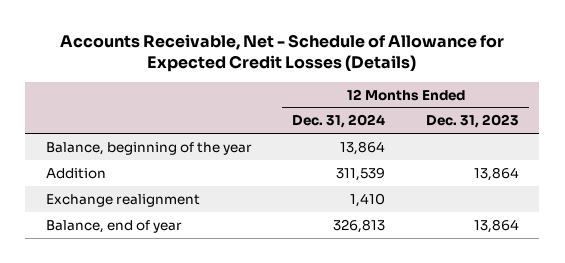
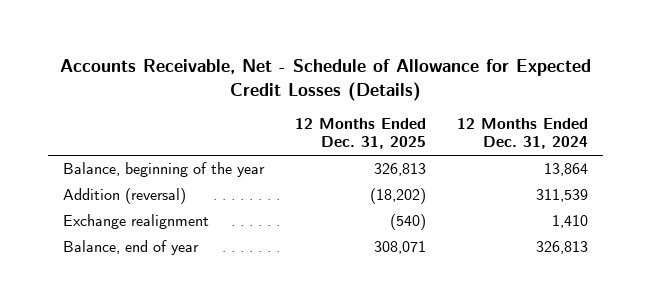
[425,114,519,129] Dec. 31, 2023 -> none
none -> [295,118,427,150] 12 Months Ended Dec. 31, 2025
[45,167,106,179] Addition -> [63,188,187,205] Addition (reversal)

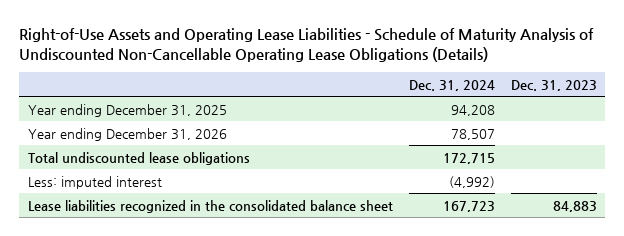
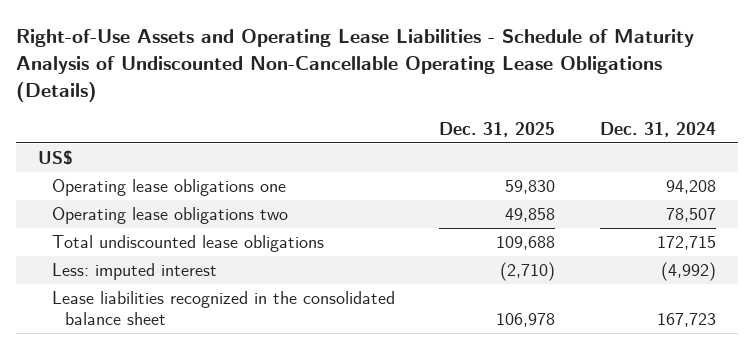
[510,79,597,91] Dec. 31, 2023 -> none
none -> [439,121,556,137] Dec. 31, 2025
none -> [38,150,74,166] US$
[27,103,227,117] Year ending December 31, 2025 -> [51,179,286,197] Operating lease obligations one
[27,127,227,141] Year ending December 31, 2026 -> [51,207,288,225] Operating lease obligations two

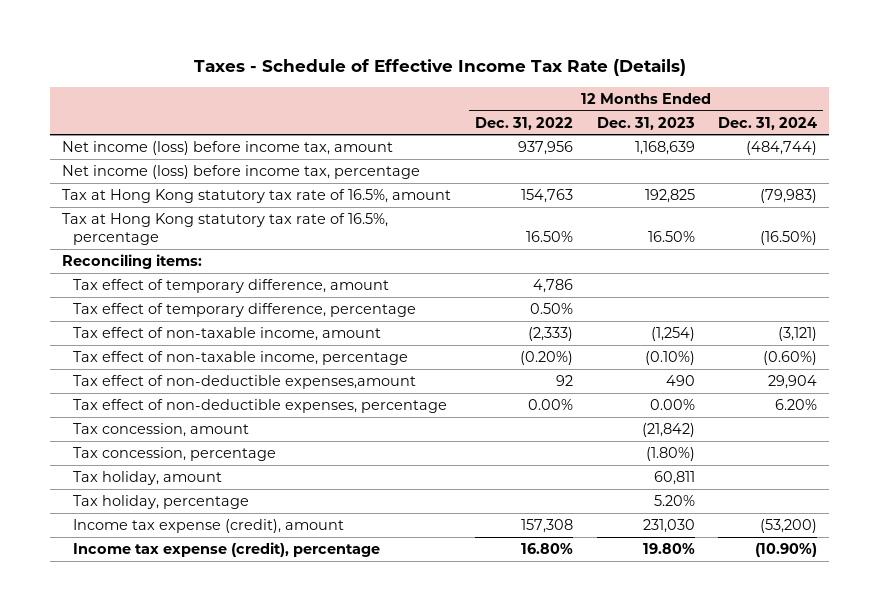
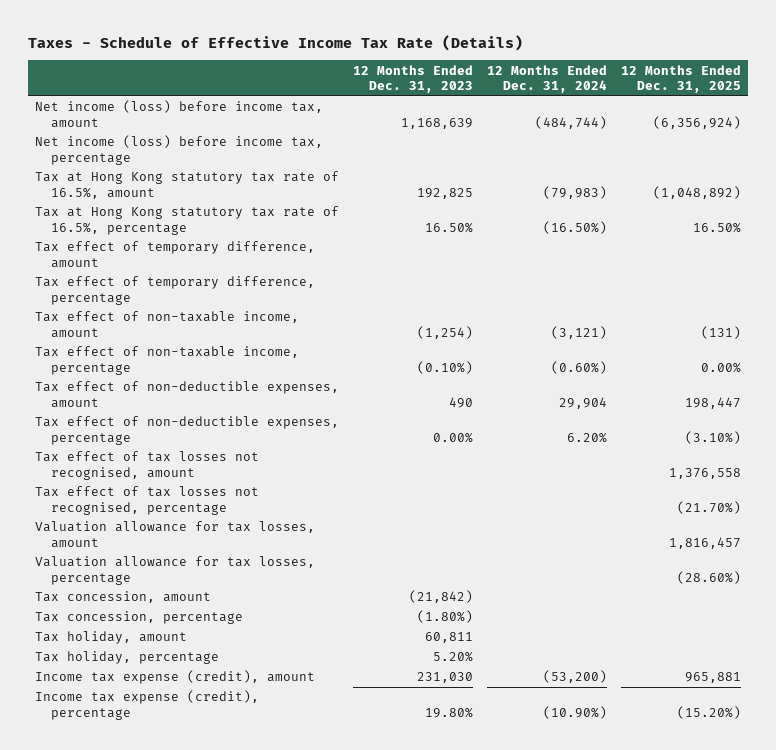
[474,116,573,130] Dec. 31, 2022 -> none
none -> [621,64,742,94] 12 Months Ended Dec. 31, 2025
[61,253,202,269] Reconciling items: -> none
[72,374,416,389] Tax effect of non-deductible expenses,amount -> [35,381,340,408] Tax effect of non-deductible expenses, amount
none -> [35,451,260,480] Tax effect of tax losses not recognised, amount
none -> [35,486,260,515] Tax effect of tax losses not recognised, percentage
none -> [35,521,316,548] Valuation allowance for tax losses, amount
none -> [35,556,316,585] Valuation allowance for tax losses, percentage

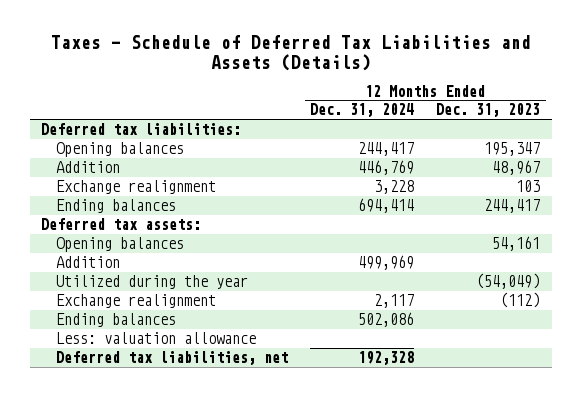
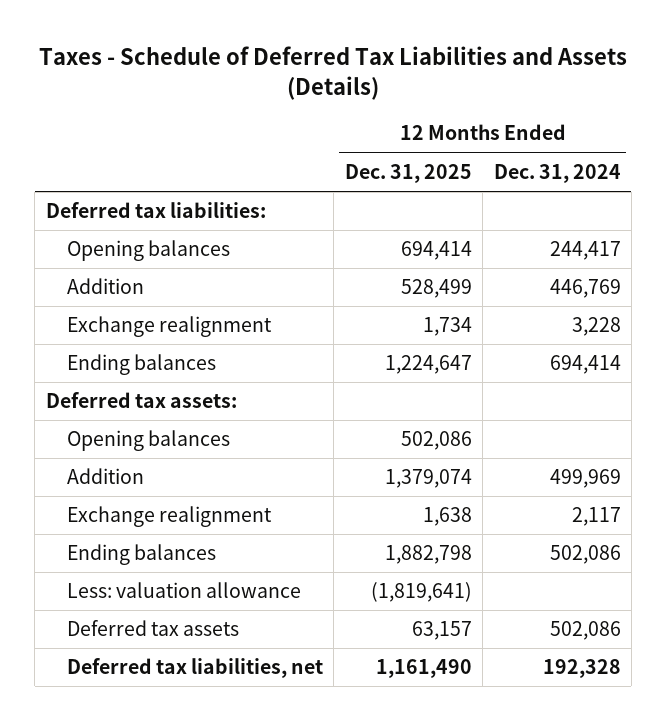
[436,103,541,118] Dec. 31, 2023 -> none
none -> [344,163,472,183] Dec. 31, 2025
[55,275,248,290] Utilized during the year -> none
none -> [67,620,240,637] Deferred tax assets

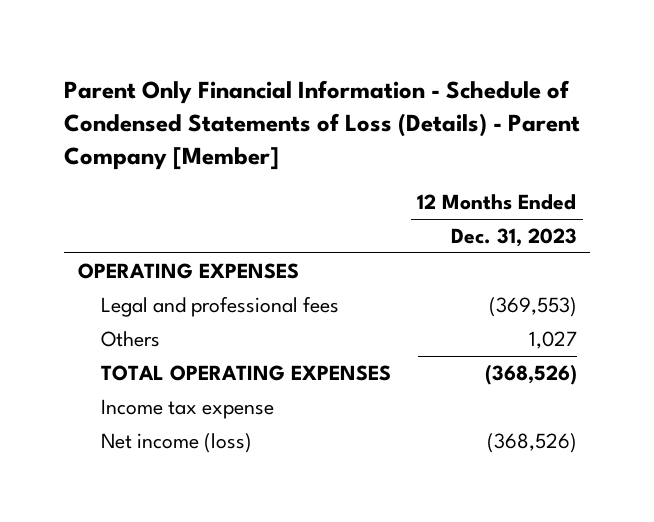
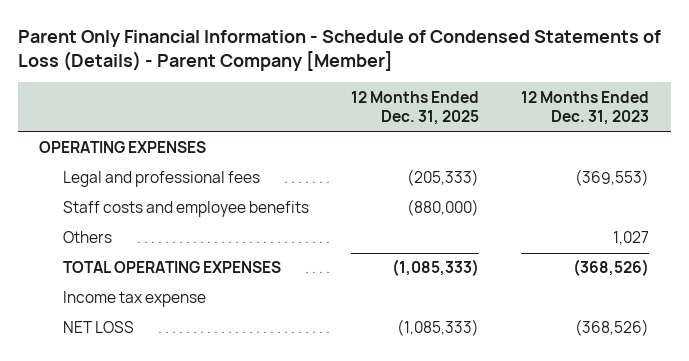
none -> [351,90,480,126] 12 Months Ended Dec. 31, 2025
none -> [62,201,309,218] Staff costs and employee benefits
[101,432,253,453] Net income (loss) -> [62,321,134,334] NET LOSS

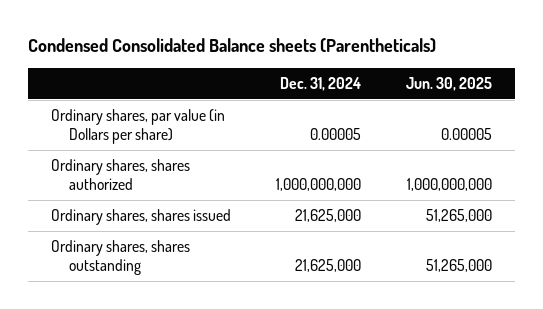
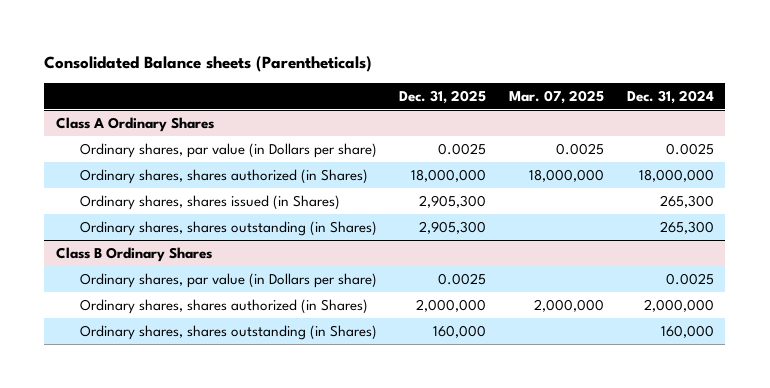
[27,38,436,54] Condensed Consolidated Balance sheets (Parentheticals) -> [44,55,373,72] Consolidated Balance sheets (Parentheticals)
[405,77,492,92] Jun. 30, 2025 -> none
none -> [399,89,487,104] Dec. 31, 2025
none -> [509,89,605,104] Mar. 07, 2025
none -> [55,116,214,132] Class A Ordinary Shares
[309,127,361,140] 0.00005 -> [665,142,714,155] 0.0025
[50,159,190,190] Ordinary shares, shares authorized -> [79,168,368,184] Ordinary shares, shares authorized (in Shares)
[275,177,361,191] 1,000,000,000 -> [638,168,714,182] 18,000,000
[50,209,231,226] Ordinary shares, shares issued -> [79,194,340,210] Ordinary shares, shares issued (in Shares)
[294,209,361,223] 21,625,000 -> [659,194,714,208] 265,300
[50,240,190,275] Ordinary shares, shares outstanding -> [79,220,377,236] Ordinary shares, shares outstanding (in Shares)
[294,258,361,272] 21,625,000 -> [659,220,714,234] 265,300
none -> [55,246,212,262] Class B Ordinary Shares
none -> [79,272,377,288] Ordinary shares, par value (in Dollars per share)
none -> [79,298,368,314] Ordinary shares, shares authorized (in Shares)
none -> [79,324,377,340] Ordinary shares, shares outstanding (in Shares)

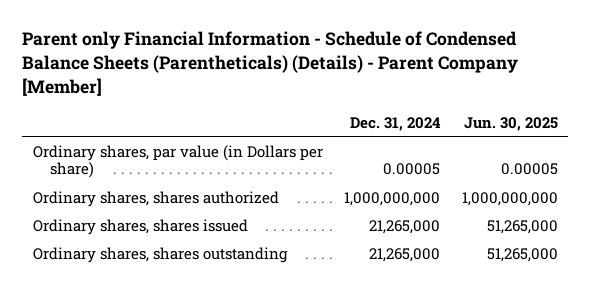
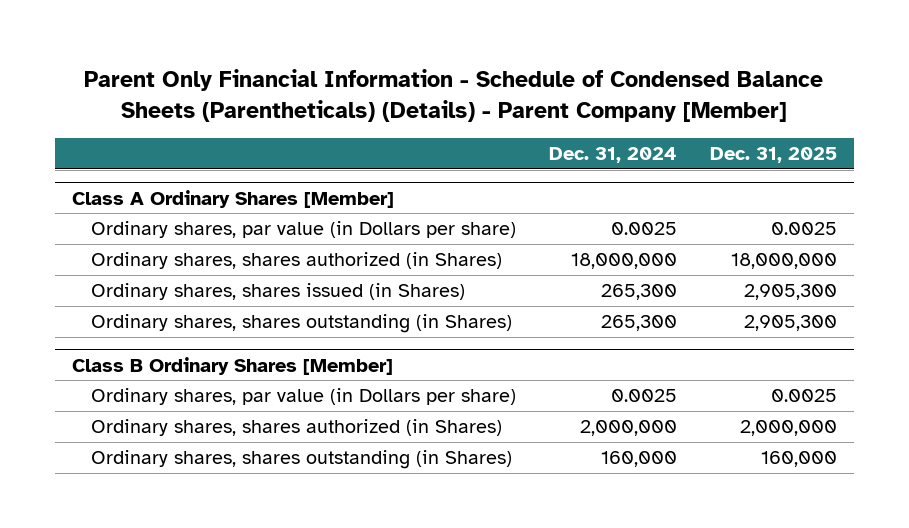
[21,31,518,96] Parent only Financial Information - Schedule of Condensed Balance Sheets (Parentheticals) (Details) - Parent Company [Member] -> [84,68,824,122] Parent Only Financial Information - Schedule of Condensed Balance Sheets (Parentheticals) (Details) - Parent Company [Member]
[463,116,558,131] Jun. 30, 2025 -> none
none -> [710,147,838,164] Dec. 31, 2025
none -> [71,189,394,208] Class A Ordinary Shares [Member]
[383,163,441,176] 0.00005 -> [611,222,678,236] 0.0025
[32,190,279,207] Ordinary shares, shares authorized -> [91,252,503,270] Ordinary shares, shares authorized (in Shares)
[344,191,441,206] 1,000,000,000 -> [571,253,678,270] 18,000,000
[32,218,248,235] Ordinary shares, shares issued -> [91,283,466,301] Ordinary shares, shares issued (in Shares)
[369,219,441,234] 21,265,000 -> [601,284,678,301] 265,300
[32,246,288,263] Ordinary shares, shares outstanding -> [91,314,513,334] Ordinary shares, shares outstanding (in Shares)
[369,247,441,262] 21,265,000 -> [601,315,678,332] 265,300
none -> [71,356,393,375] Class B Ordinary Shares [Member]
none -> [91,388,517,406] Ordinary shares, par value (in Dollars per share)
none -> [91,419,503,437] Ordinary shares, shares authorized (in Shares)
none -> [91,450,513,470] Ordinary shares, shares outstanding (in Shares)

